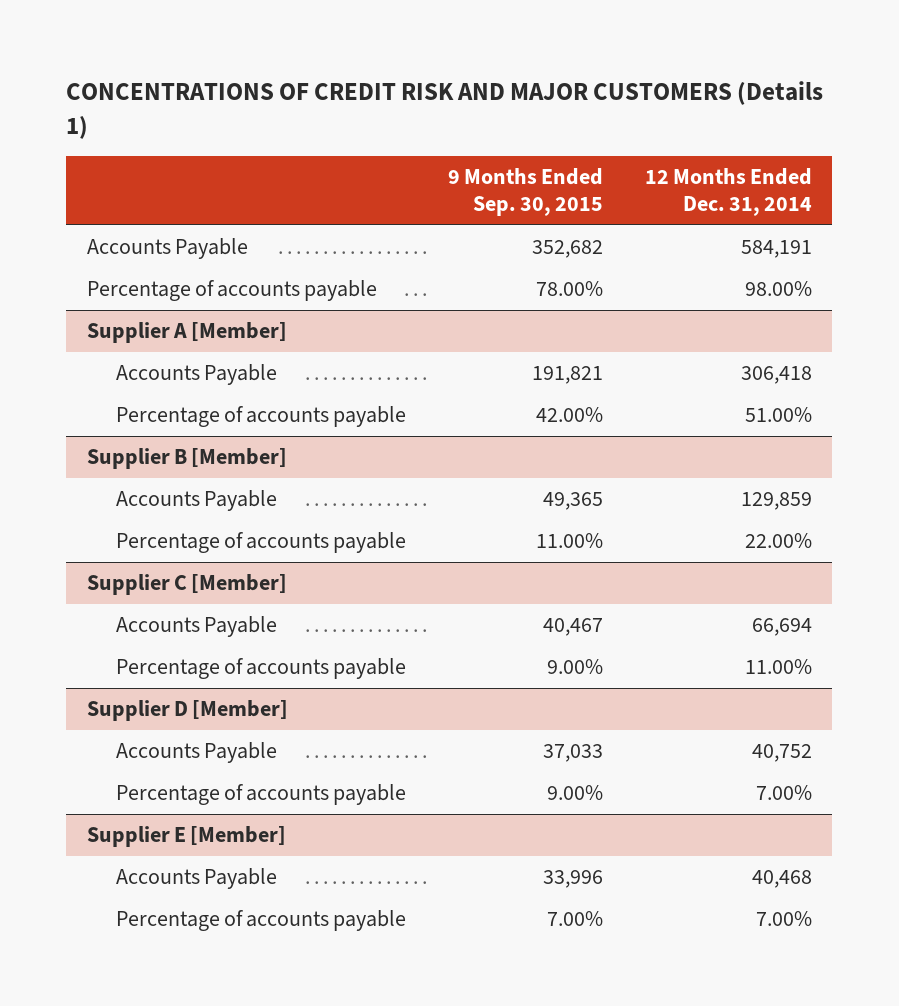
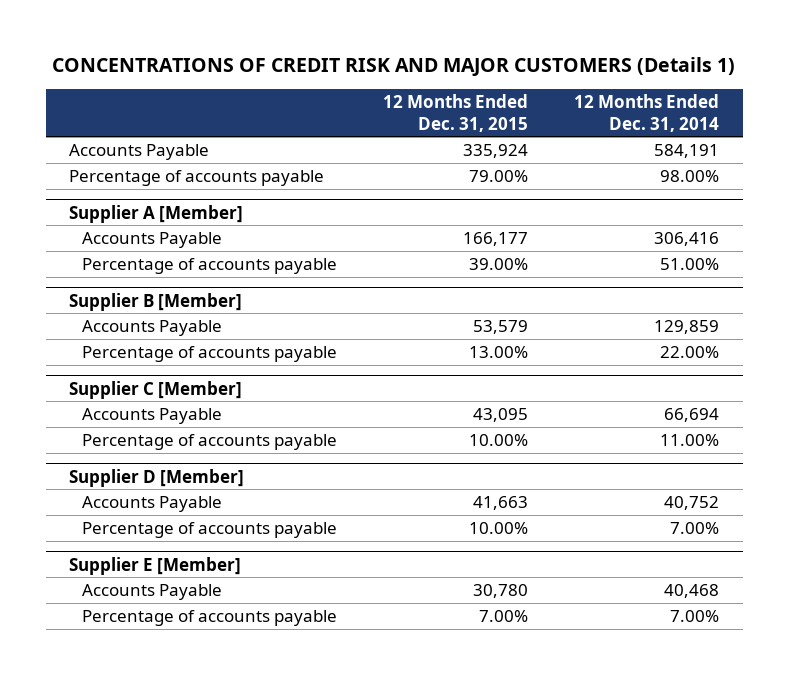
[447,168,603,216] 9 Months Ended Sep. 30, 2015 -> none
none -> [383,93,529,132] 12 Months Ended Dec. 31, 2015
[740,366,812,385] 306,418 -> [654,231,720,246] 306,416

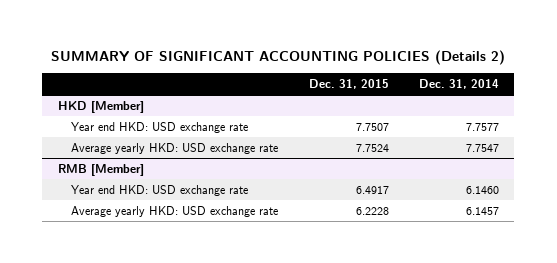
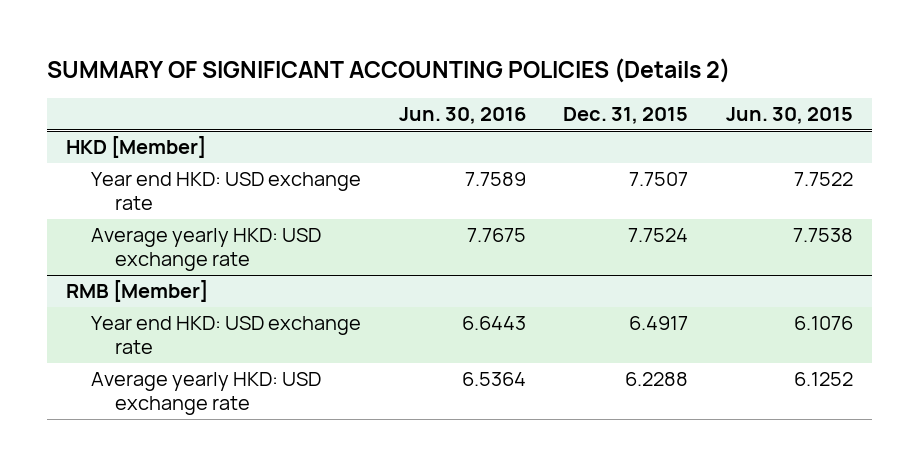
[419,79,500,90] Dec. 31, 2014 -> none
none -> [398,107,526,125] Jun. 30, 2016
none -> [726,107,854,125] Jun. 30, 2015
[355,206,389,215] 6.2228 -> [625,372,689,387] 6.2288

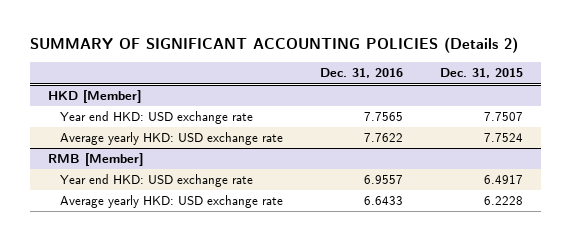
[398,107,526,125] Jun. 30, 2016 -> none
[726,107,854,125] Jun. 30, 2015 -> none
none -> [319,68,403,79] Dec. 31, 2016
[625,372,689,387] 6.2288 -> [483,196,523,206] 6.2228

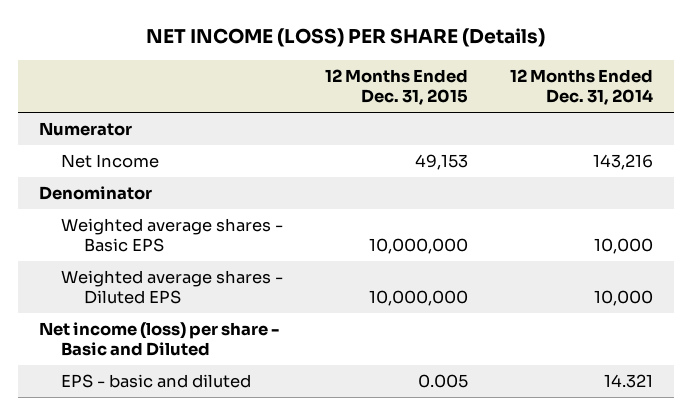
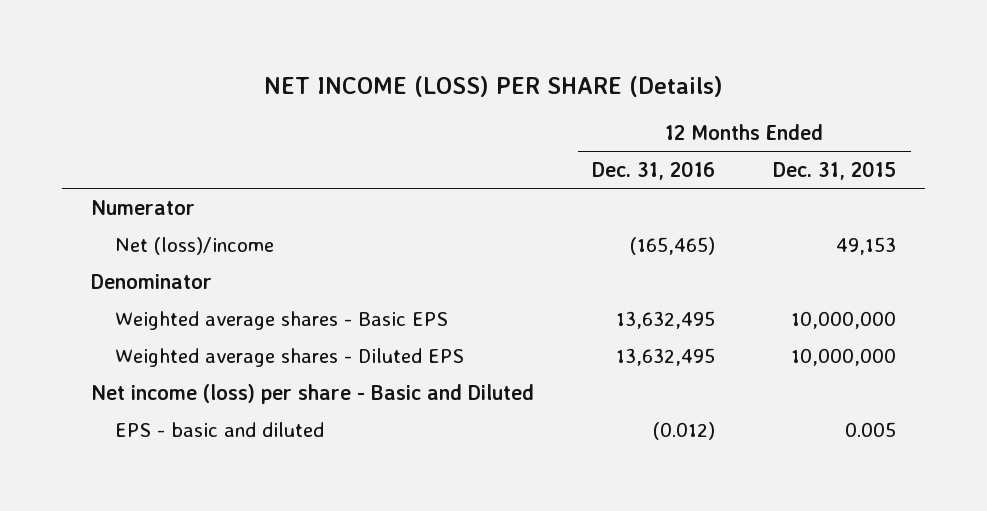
[510,69,654,106] 12 Months Ended Dec. 31, 2014 -> none
none -> [592,161,716,181] Dec. 31, 2016
[61,154,160,169] Net Income -> [115,237,275,256] Net (loss)/income

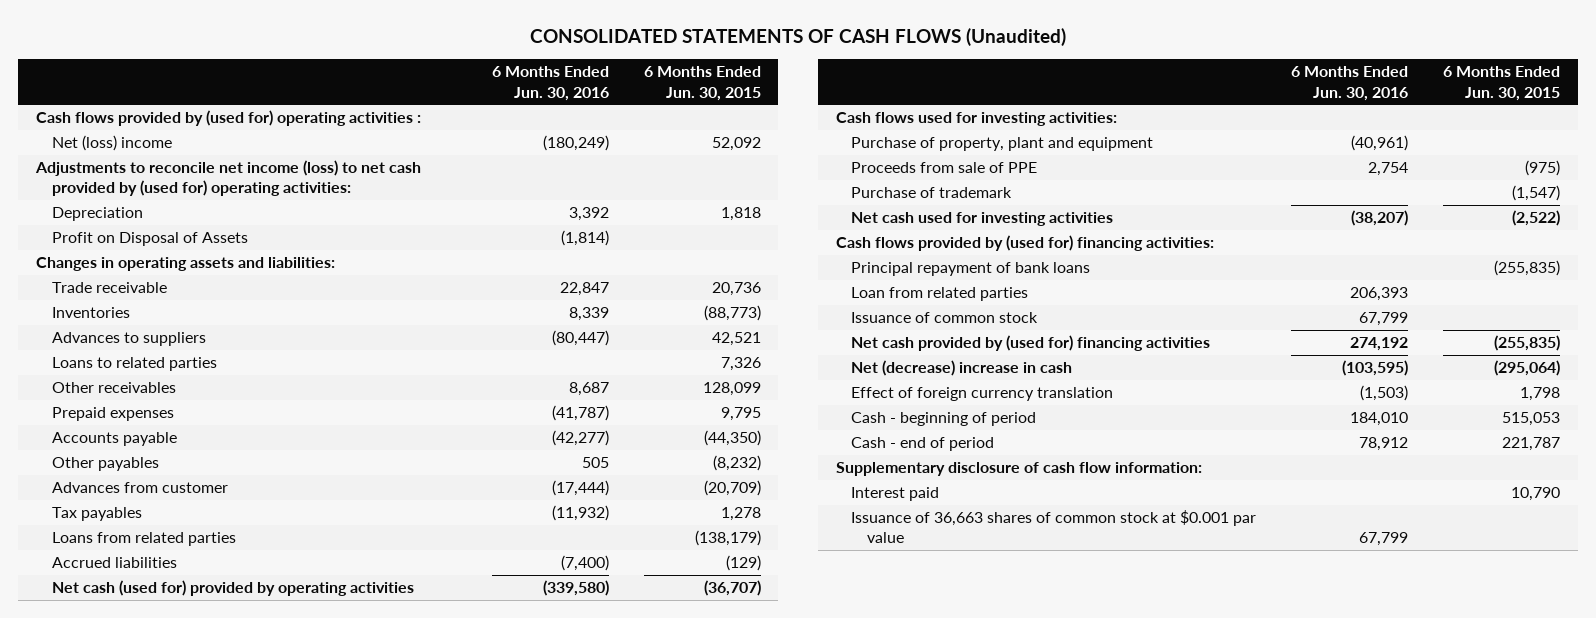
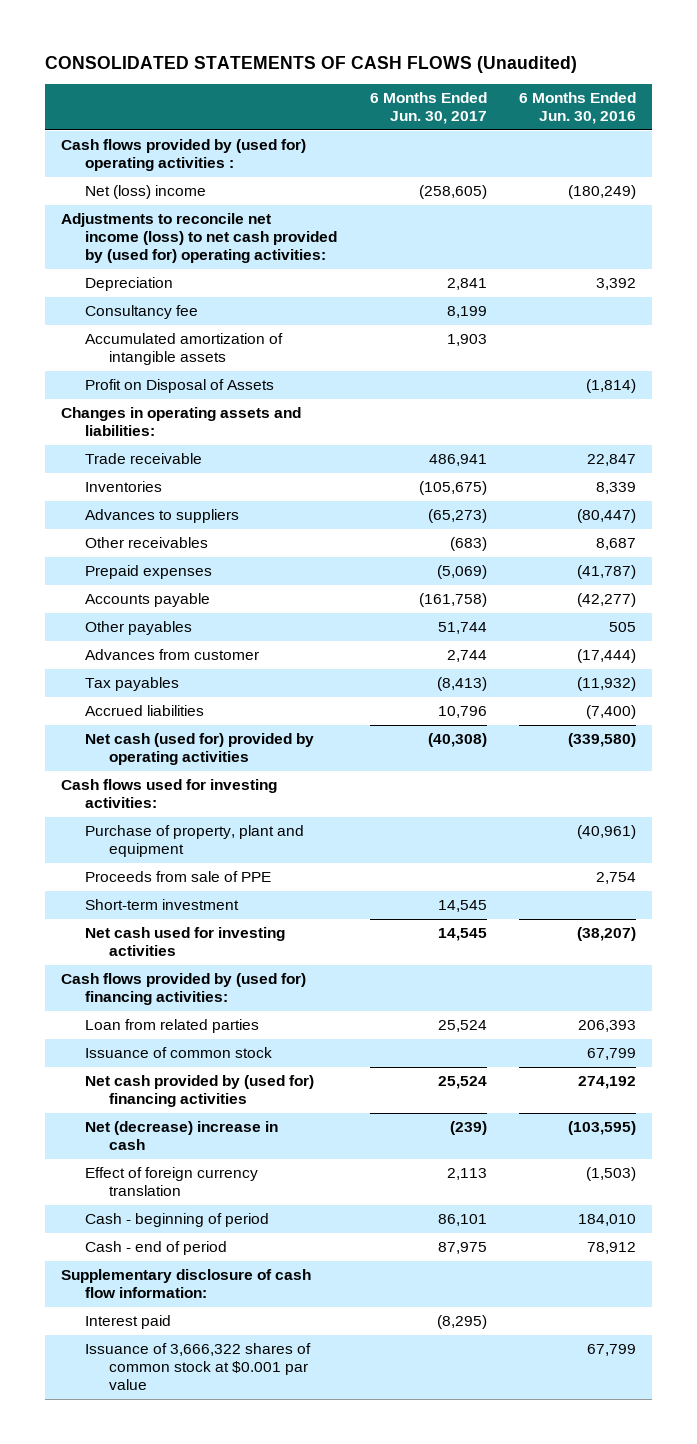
[643,66,761,101] 6 Months Ended Jun. 30, 2015 -> none
none -> [369,92,487,125] 6 Months Ended Jun. 30, 2017
none -> [85,305,199,320] Consultancy fee
none -> [85,333,284,366] Accumulated amortization of intangible assets
[51,357,217,372] Loans to related parties -> none
[51,532,236,547] Loans from related parties -> none
[851,187,1013,199] Purchase of trademark -> none
none -> [85,899,240,911] Short-term investment
[851,262,1091,277] Principal repayment of bank loans -> none
[851,510,1257,544] Issuance of 36,663 shares of common stock at $0.001 par value -> [85,1343,312,1391] Issuance of 3,666,322 shares of common stock at $0.001 par value

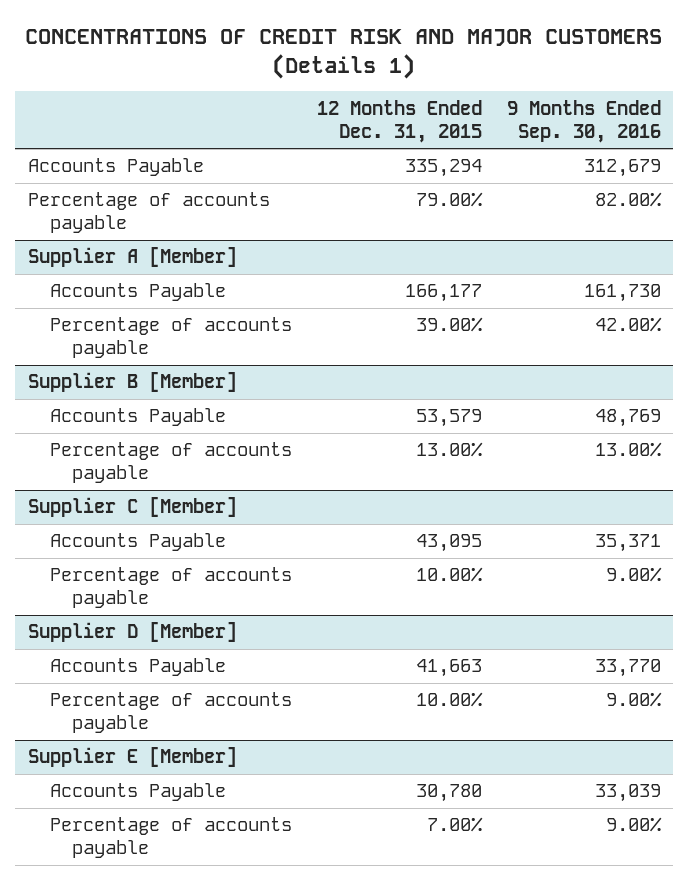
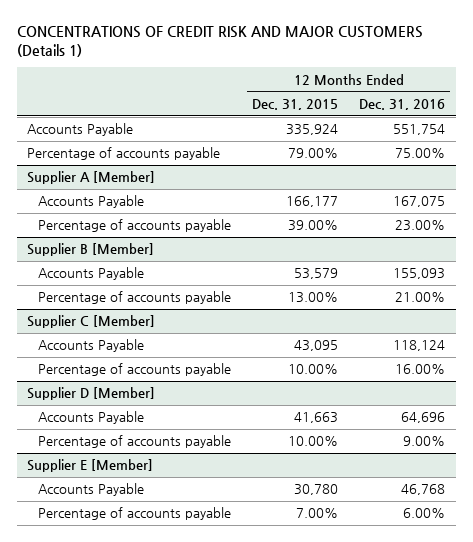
[506,99,661,143] 9 Months Ended Sep. 30, 2016 -> none
none -> [359,99,446,111] Dec. 31, 2016
[404,159,482,178] 335,294 -> [286,124,339,136] 335,924

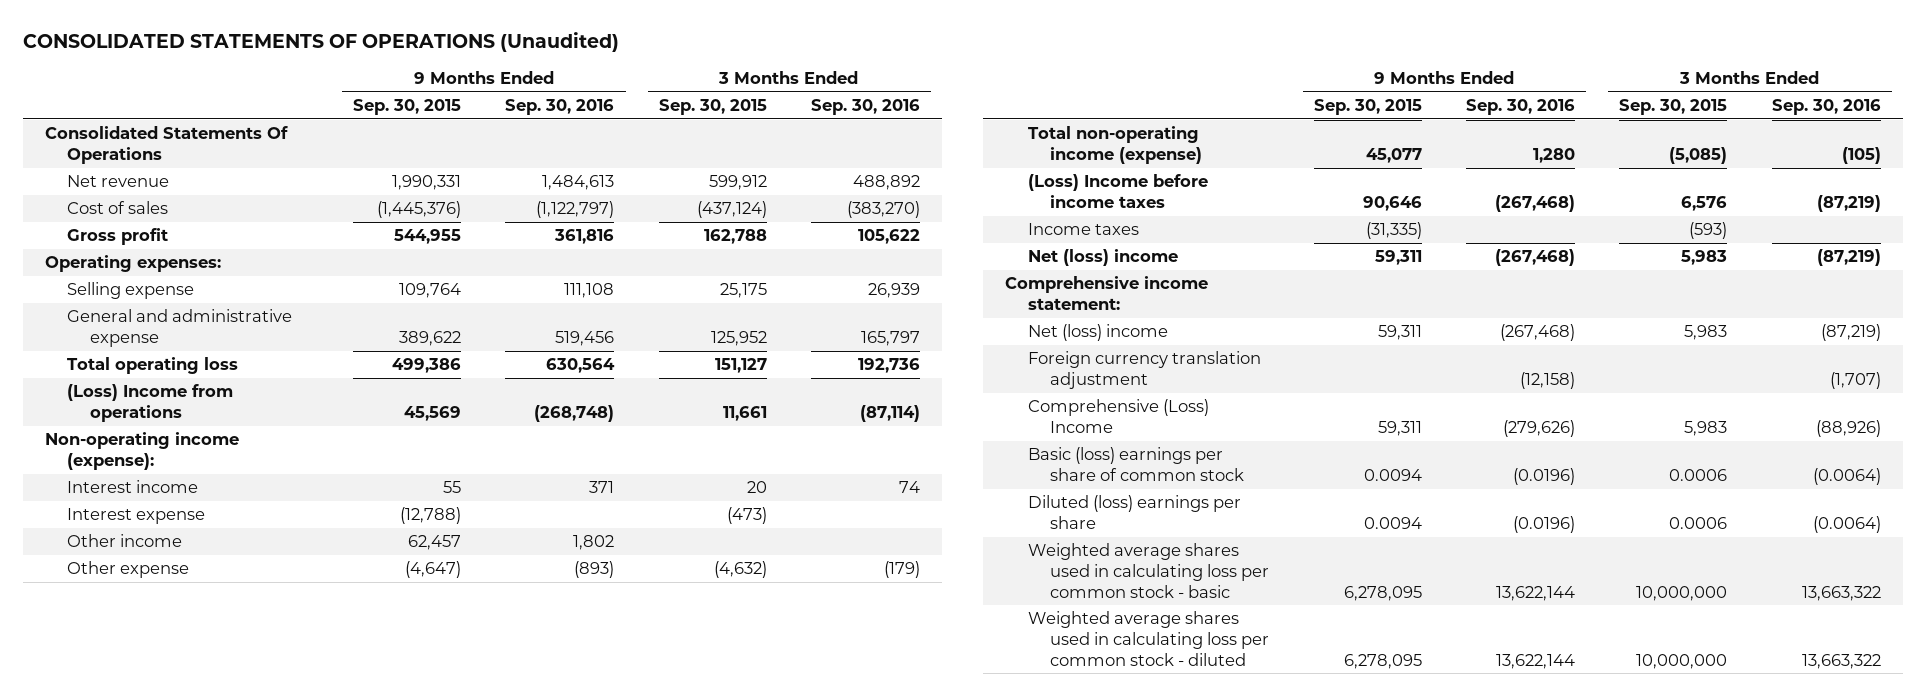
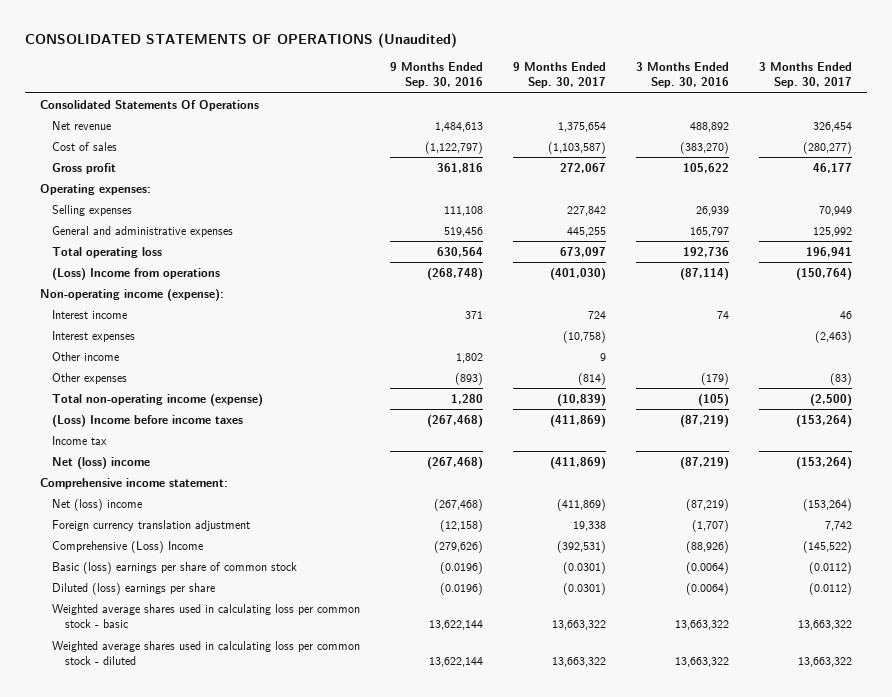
[353,98,462,115] Sep. 30, 2015 -> none
[658,98,767,115] Sep. 30, 2015 -> none
none -> [513,61,607,89] 9 Months Ended Sep. 30, 2017
none -> [758,61,852,89] 3 Months Ended Sep. 30, 2017
[67,282,195,300] Selling expense -> [52,204,133,216] Selling expenses
[67,309,293,347] General and administrative expense -> [52,225,234,237] General and administrative expenses
[67,508,206,525] Interest expense -> [52,330,136,342] Interest expenses
[67,561,190,579] Other expense -> [52,372,128,384] Other expenses
[1027,223,1139,236] Income taxes -> [52,435,108,445] Income tax

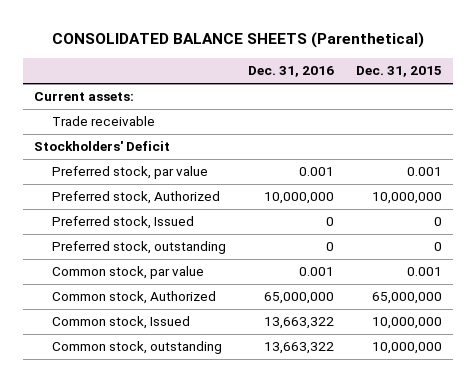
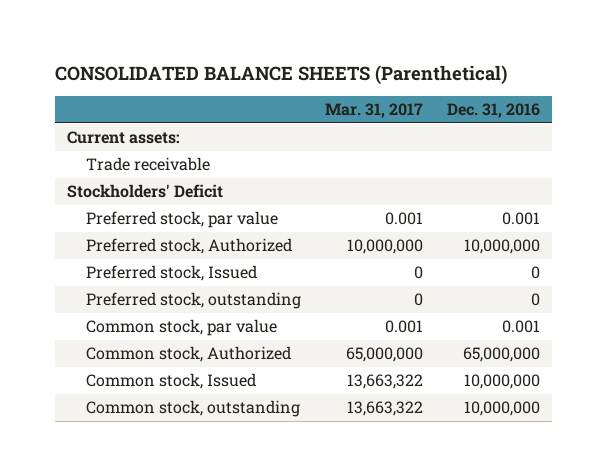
[356,66,443,78] Dec. 31, 2015 -> none
none -> [324,103,423,119] Mar. 31, 2017
[264,317,335,330] 13,663,322 -> [463,374,540,390] 10,000,000
[264,342,335,355] 13,663,322 -> [463,401,540,417] 10,000,000

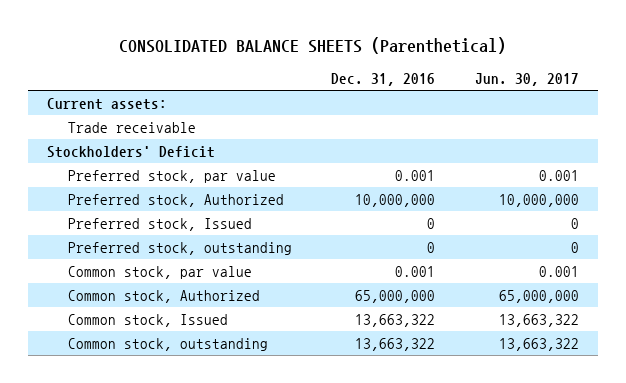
[324,103,423,119] Mar. 31, 2017 -> none
none -> [474,73,579,87] Jun. 30, 2017
[463,374,540,390] 10,000,000 -> [355,313,436,327] 13,663,322
[463,401,540,417] 10,000,000 -> [355,337,436,351] 13,663,322

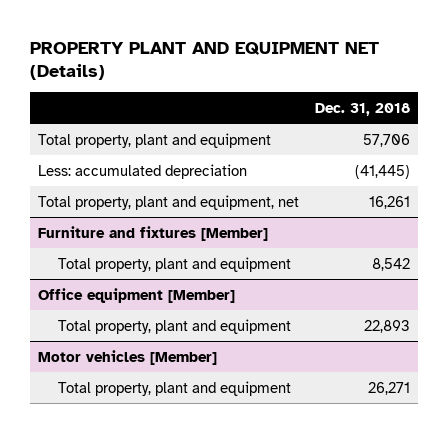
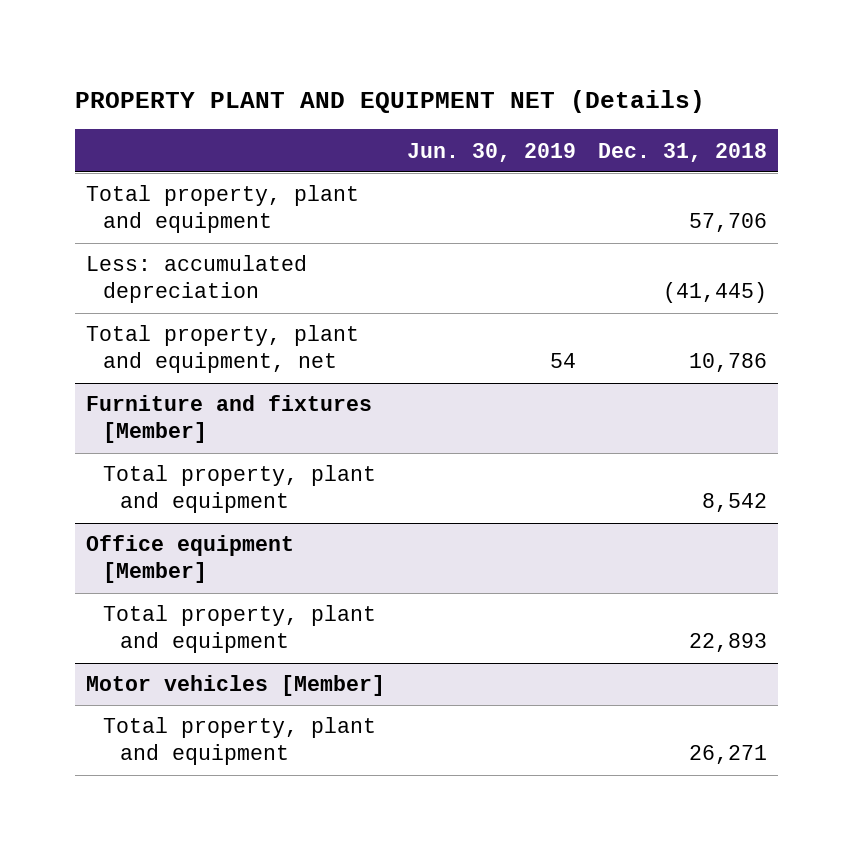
none -> [406,142,576,162] Jun. 30, 2019
[368,195,410,209] 16,261 -> [688,353,767,373] 10,786

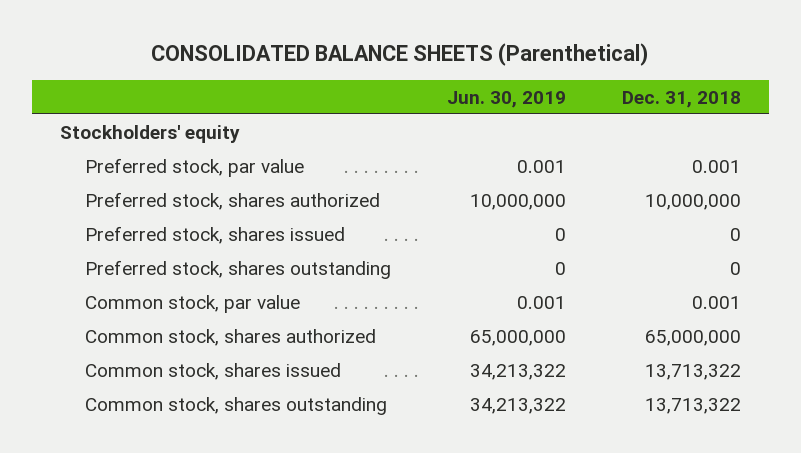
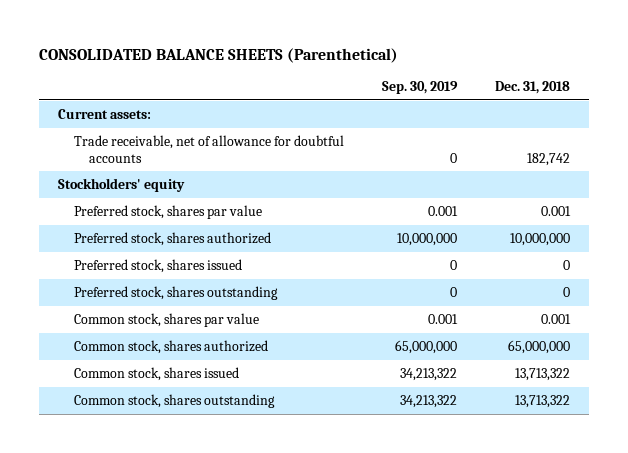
[446,90,566,108] Jun. 30, 2019 -> none
none -> [381,80,458,94] Sep. 30, 2019
none -> [57,108,151,119] Current assets:
none -> [73,134,344,163] Trade receivable, net of allowance for doubtful accounts
[84,157,304,177] Preferred stock, par value -> [73,204,262,219] Preferred stock, shares par value
[84,294,300,313] Common stock, par value -> [73,312,259,327] Common stock, shares par value

